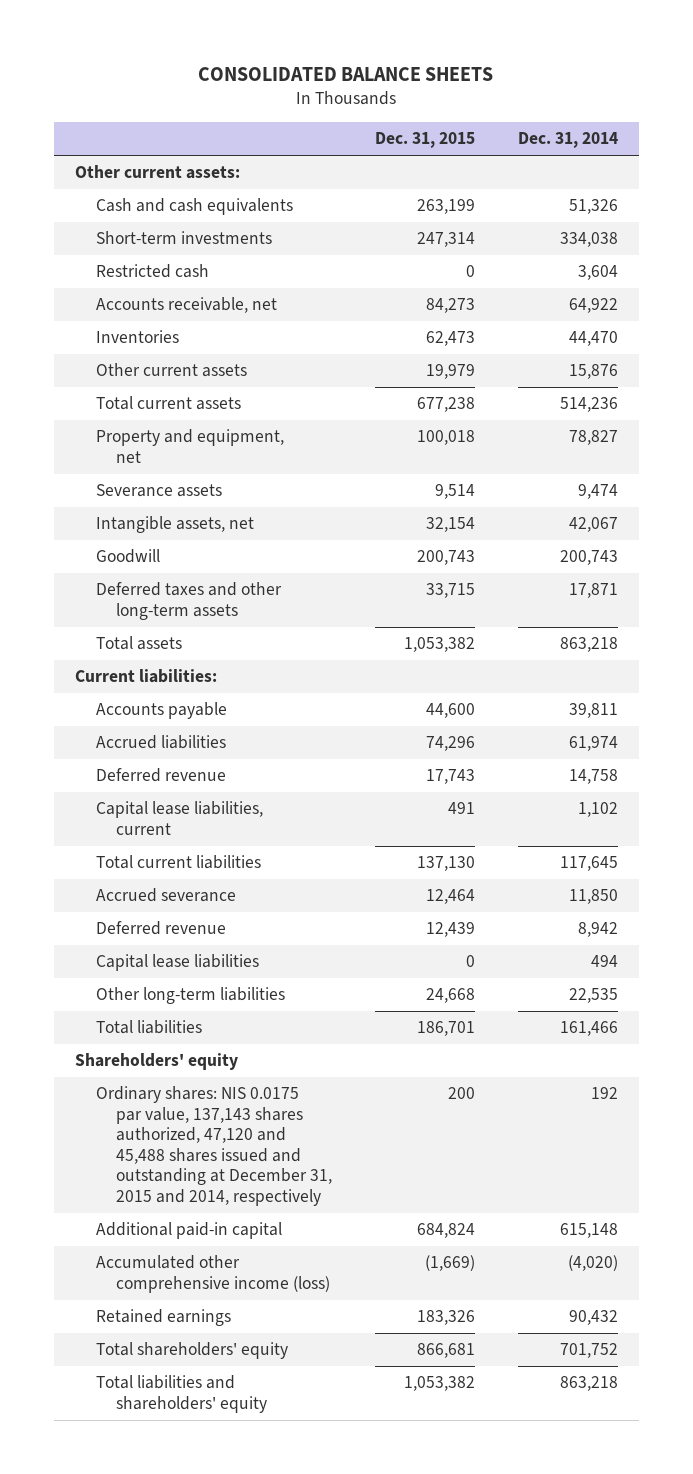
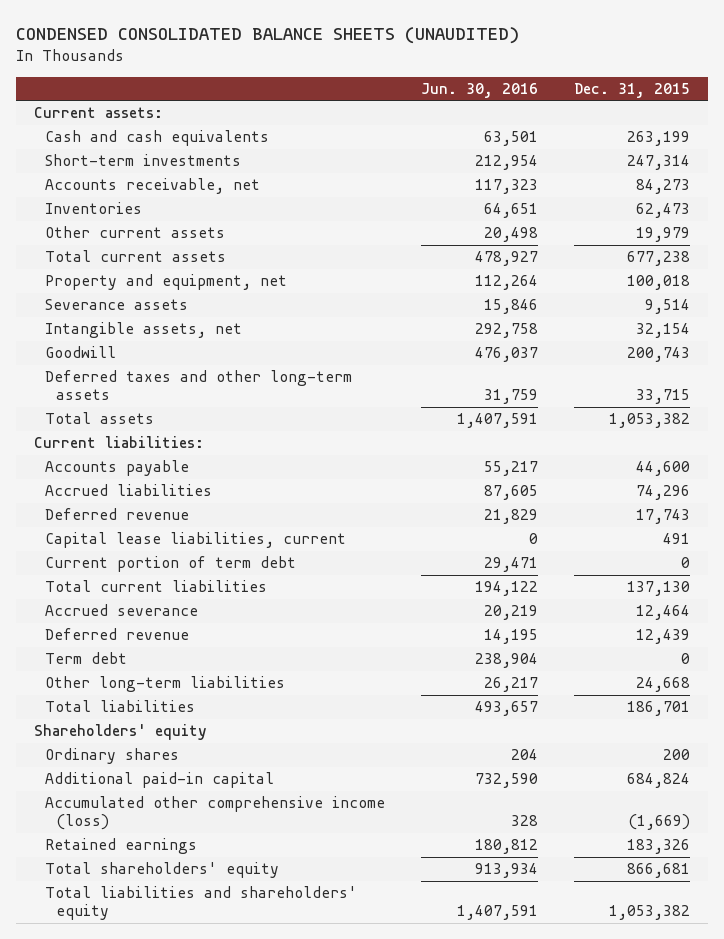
[198,66,494,81] CONSOLIDATED BALANCE SHEETS -> [15,26,519,44] CONDENSED CONSOLIDATED BALANCE SHEETS (UNAUDITED)
[517,132,618,149] Dec. 31, 2014 -> none
none -> [421,82,539,98] Jun. 30, 2016
[75,165,241,180] Other current assets: -> [33,107,163,119] Current assets:
[95,264,209,279] Restricted cash -> none
none -> [44,556,296,573] Current portion of term debt
[95,954,259,972] Capital lease liabilities -> none
none -> [44,652,127,665] Term debt
[95,1086,333,1206] Ordinary shares: NIS 0.0175 par value, 137,143 shares authorized, 47,120 and 45,488 shares issued and outstanding at December 31, 2015 and 2014, respectively -> [44,748,179,765] Ordinary shares

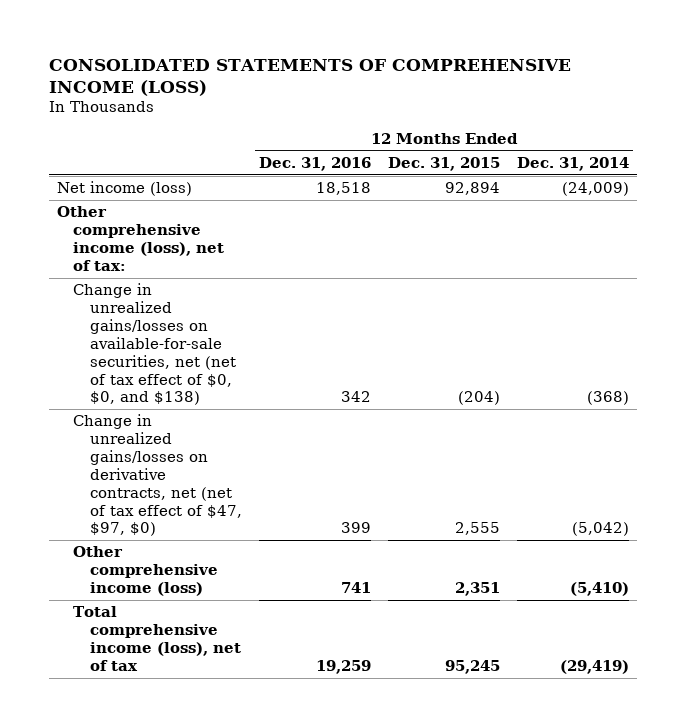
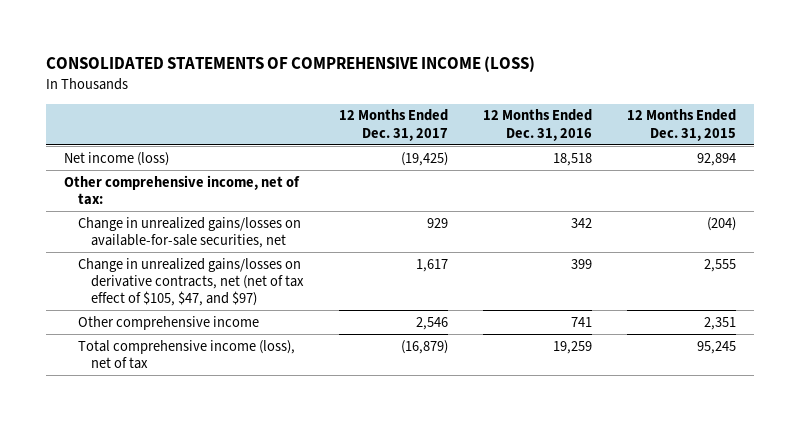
[516,156,629,171] Dec. 31, 2014 -> none
none -> [338,109,448,141] 12 Months Ended Dec. 31, 2017
[56,206,225,271] Other comprehensive income (loss), net of tax: -> [64,174,301,206] Other comprehensive income, net of tax:
[73,283,236,406] Change in unrealized gains/losses on available-for-sale securities, net (net of tax effect of $0, $0, and $138) -> [77,216,301,249] Change in unrealized gains/losses on available-for-sale securities, net
[73,414,242,537] Change in unrealized gains/losses on derivative contracts, net (net of tax effect of $47, $97, $0) -> [77,257,305,307] Change in unrealized gains/losses on derivative contracts, net (net of tax effect of $105, $47, and $97)
[73,546,218,596] Other comprehensive income (loss) -> [77,315,259,330] Other comprehensive income

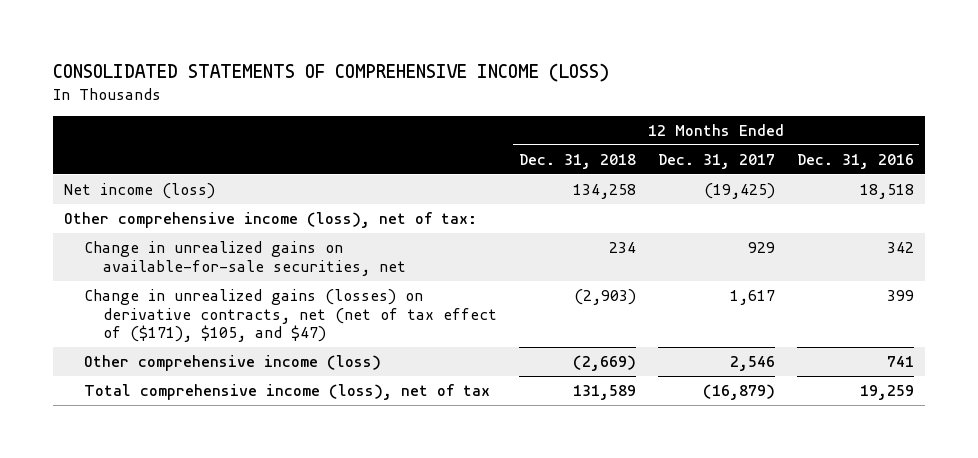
[627,109,737,141] 12 Months Ended Dec. 31, 2015 -> none
none -> [518,153,636,169] Dec. 31, 2018
[64,174,301,206] Other comprehensive income, net of tax: -> [64,212,478,229] Other comprehensive income (loss), net of tax:
[77,216,301,249] Change in unrealized gains/losses on available-for-sale securities, net -> [83,241,406,276] Change in unrealized gains on available-for-sale securities, net
[77,257,305,307] Change in unrealized gains/losses on derivative contracts, net (net of tax effect of $105, $47, and $97) -> [83,289,497,343] Change in unrealized gains (losses) on derivative contracts, net (net of tax effect of ($171), $105, and $47)
[77,315,259,330] Other comprehensive income -> [83,355,381,372] Other comprehensive income (loss)

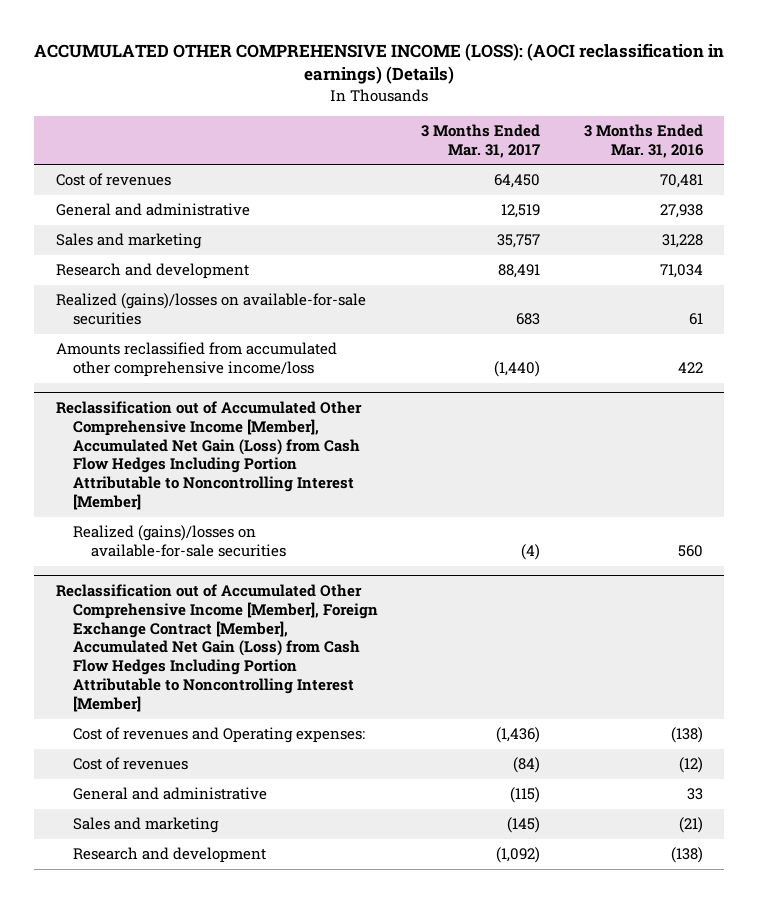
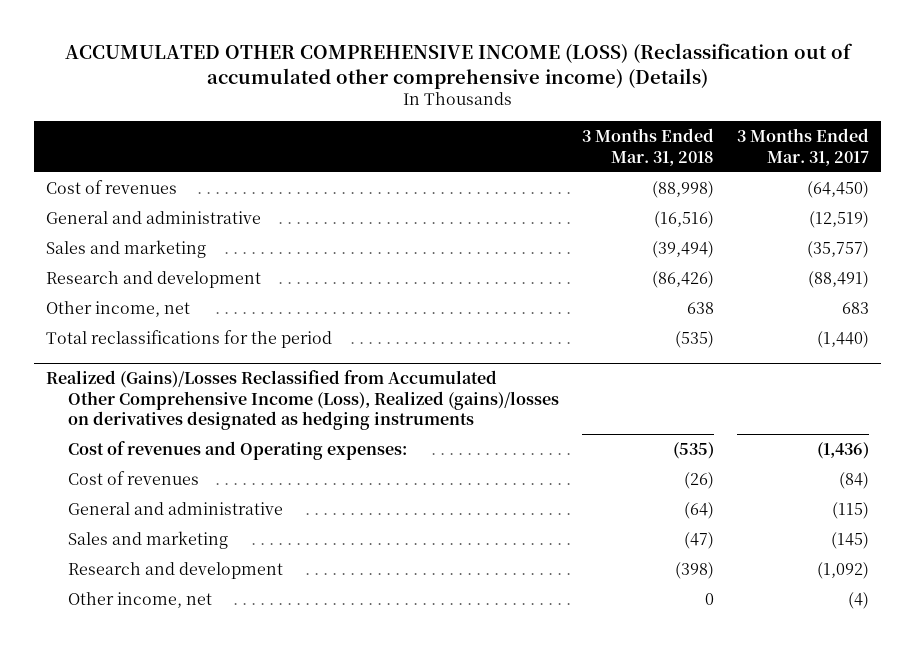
[34,43,725,85] ACCUMULATED OTHER COMPREHENSIVE INCOME (LOSS): (AOCI reclassification in earnings) (Details) -> [64,43,853,89] ACCUMULATED OTHER COMPREHENSIVE INCOME (LOSS) (Reclassification out of accumulated other comprehensive income) (Details)
[583,123,704,158] 3 Months Ended Mar. 31, 2016 -> none
none -> [582,128,715,166] 3 Months Ended Mar. 31, 2018
[55,400,362,511] Reclassification out of Accumulated Other Comprehensive Income [Member], Accumulated Net Gain (Loss) from Cash Flow Hedges Including Portion Attributable to Noncontrolling Interest [Member] -> none
[73,525,286,558] Realized (gains)/losses on available-for-sale securities -> none
[55,583,379,712] Reclassification out of Accumulated Other Comprehensive Income [Member], Foreign Exchange Contract [Member], Accumulated Net Gain (Loss) from Cash Flow Hedges Including Portion Attributable to Noncontrolling Interest [Member] -> none
[494,174,541,189] 64,450 -> [807,180,870,198] (64,450)
[501,204,541,219] 12,519 -> [809,210,870,228] (12,519)
[497,234,541,249] 35,757 -> [807,240,870,258] (35,757)
[498,264,541,279] 88,491 -> [808,270,870,288] (88,491)
[55,293,366,326] Realized (gains)/losses on available-for-sale securities -> [46,300,191,317] Other income, net
[55,342,337,378] Amounts reclassified from accumulated other comprehensive income/loss -> [46,329,333,348] Total reclassifications for the period
none -> [46,370,560,431] Realized (Gains)/Losses Reclassified from Accumulated Other Comprehensive Income (Loss), Realized (gains)/losses on derivatives designated as hedging instruments
none -> [68,591,213,608] Other income, net

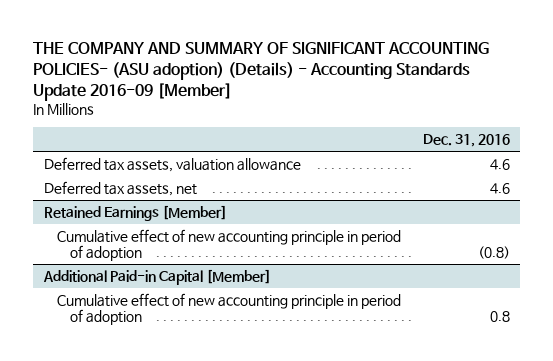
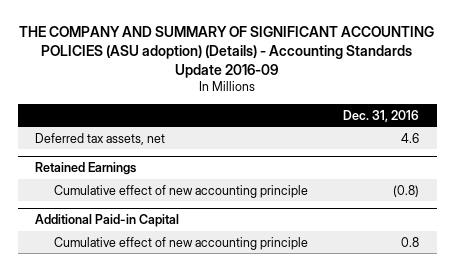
[32,41,489,101] THE COMPANY AND SUMMARY OF SIGNIFICANT ACCOUNTING POLICIES- (ASU adoption) (Details) - Accounting Standards Update 2016-09 [Member] -> [19,25,435,78] THE COMPANY AND SUMMARY OF SIGNIFICANT ACCOUNTING POLICIES (ASU adoption) (Details) - Accounting Standards Update 2016-09
[43,156,301,172] Deferred tax assets, valuation allowance -> none
[43,204,227,221] Retained Earnings [Member] -> [35,162,137,176] Retained Earnings
[56,228,401,262] Cumulative effect of new accounting principle in period of adoption -> [53,184,308,198] Cumulative effect of new accounting principle
[42,268,271,285] Additional Paid-in Capital [Member] -> [35,214,180,228] Additional Paid-in Capital
[56,292,401,326] Cumulative effect of new accounting principle in period of adoption -> [53,236,308,250] Cumulative effect of new accounting principle

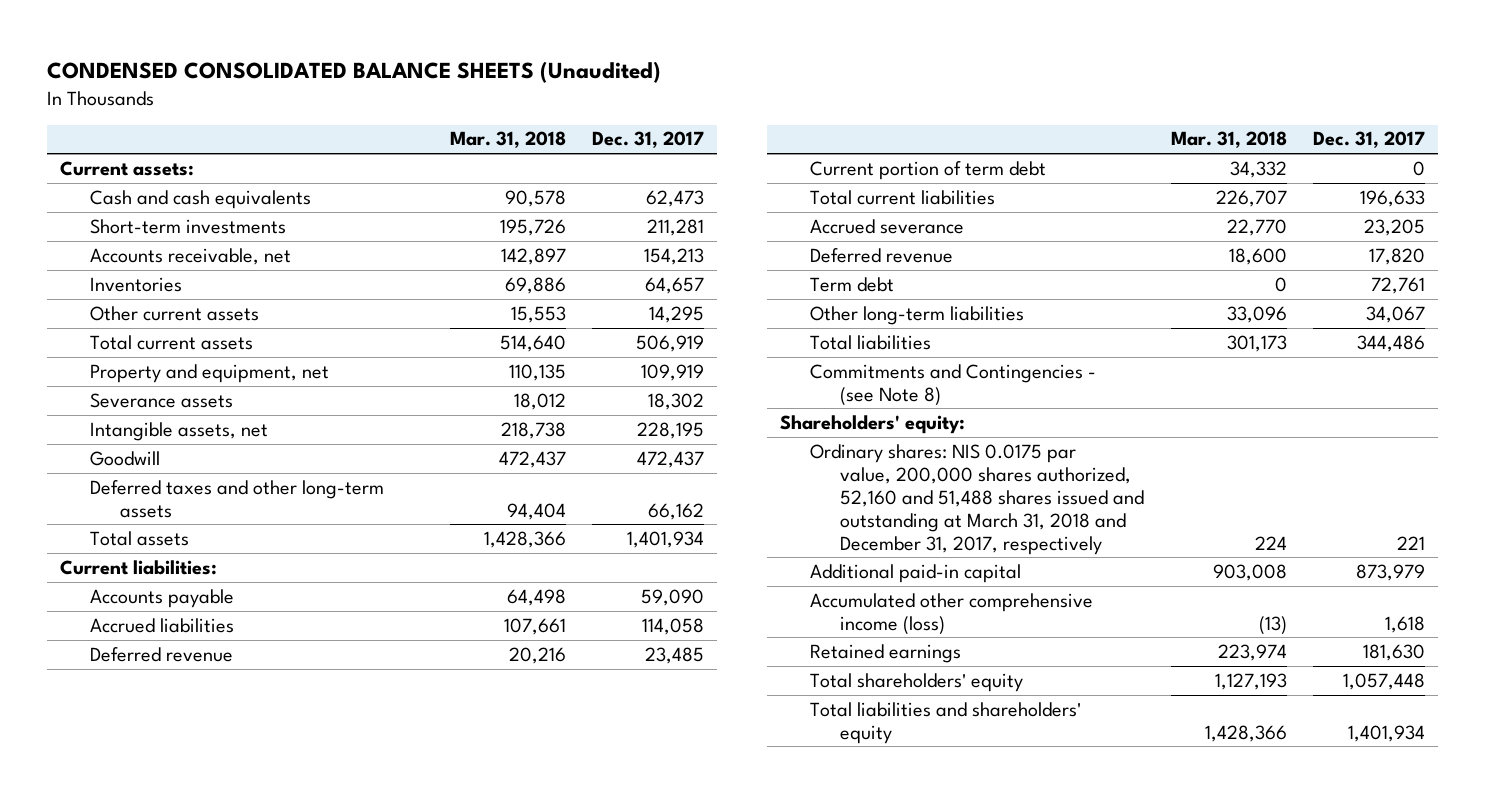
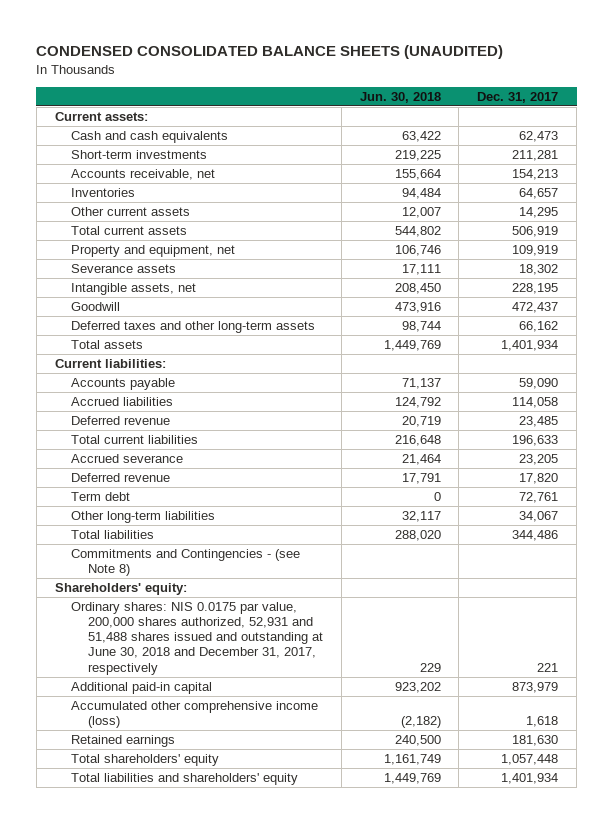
[46,60,661,83] CONDENSED CONSOLIDATED BALANCE SHEETS (Unaudited) -> [36,45,504,60] CONDENSED CONSOLIDATED BALANCE SHEETS (UNAUDITED)
[450,131,567,149] Mar. 31, 2018 -> none
none -> [359,91,441,103] Jun. 30, 2018
[810,160,1047,180] Current portion of term debt -> none
[810,443,1145,555] Ordinary shares: NIS 0.0175 par value, 200,000 shares authorized, 52,160 and 51,488 shares issued and outstanding at March 31, 2018 and December 31, 2017, respectively -> [71,601,323,675] Ordinary shares: NIS 0.0175 par value, 200,000 shares authorized, 52,931 and 51,488 shares issued and outstanding at June 30, 2018 and December 31, 2017, respectively

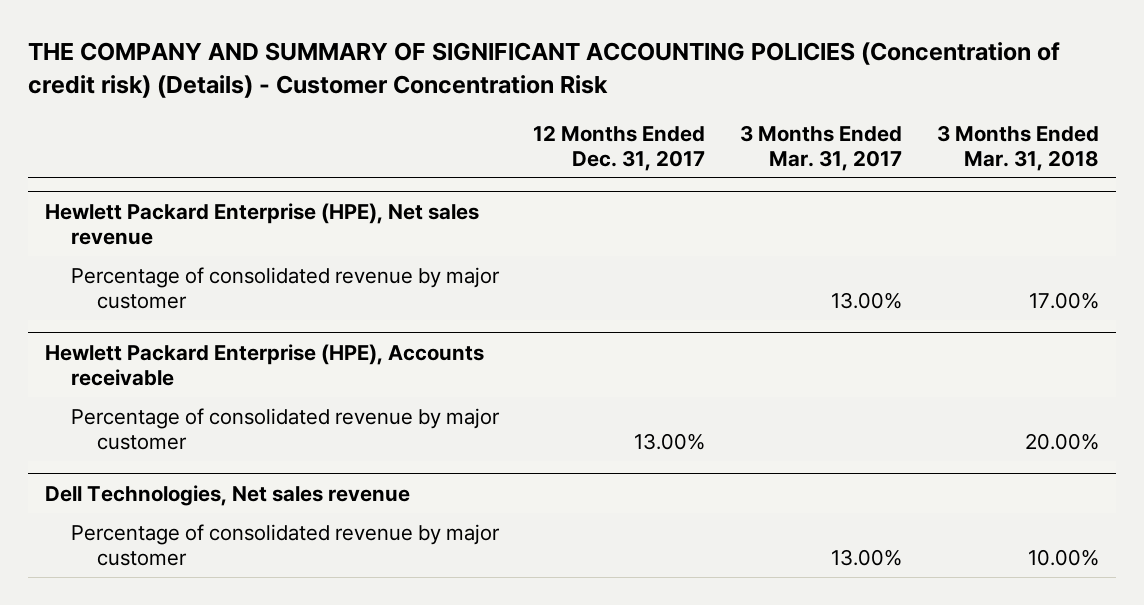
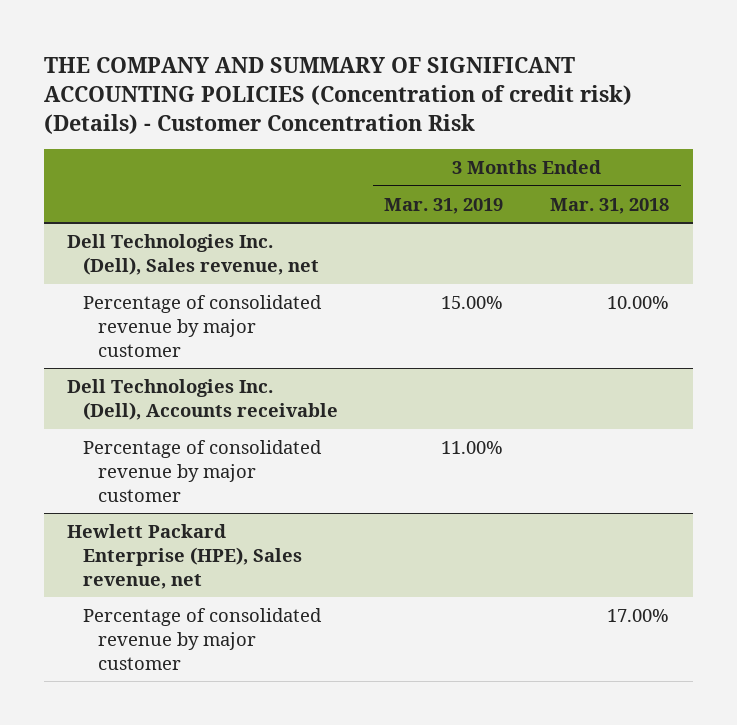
[533,124,706,171] 12 Months Ended Dec. 31, 2017 -> none
[740,124,903,171] 3 Months Ended Mar. 31, 2017 -> none
none -> [384,197,504,214] Mar. 31, 2019
[44,202,479,246] Hewlett Packard Enterprise (HPE), Net sales revenue -> none
[70,266,500,310] Percentage of consolidated revenue by major customer -> none
[44,343,484,387] Hewlett Packard Enterprise (HPE), Accounts receivable -> none
[70,407,500,451] Percentage of consolidated revenue by major customer -> none
[44,484,410,506] Dell Technologies, Net sales revenue -> [67,234,319,275] Dell Technologies Inc. (Dell), Sales revenue, net
none -> [67,379,338,420] Dell Technologies Inc. (Dell), Accounts receivable
none -> [82,440,322,502] Percentage of consolidated revenue by major customer
none -> [67,524,302,589] Hewlett Packard Enterprise (HPE), Sales revenue, net
none -> [82,608,322,670] Percentage of consolidated revenue by major customer

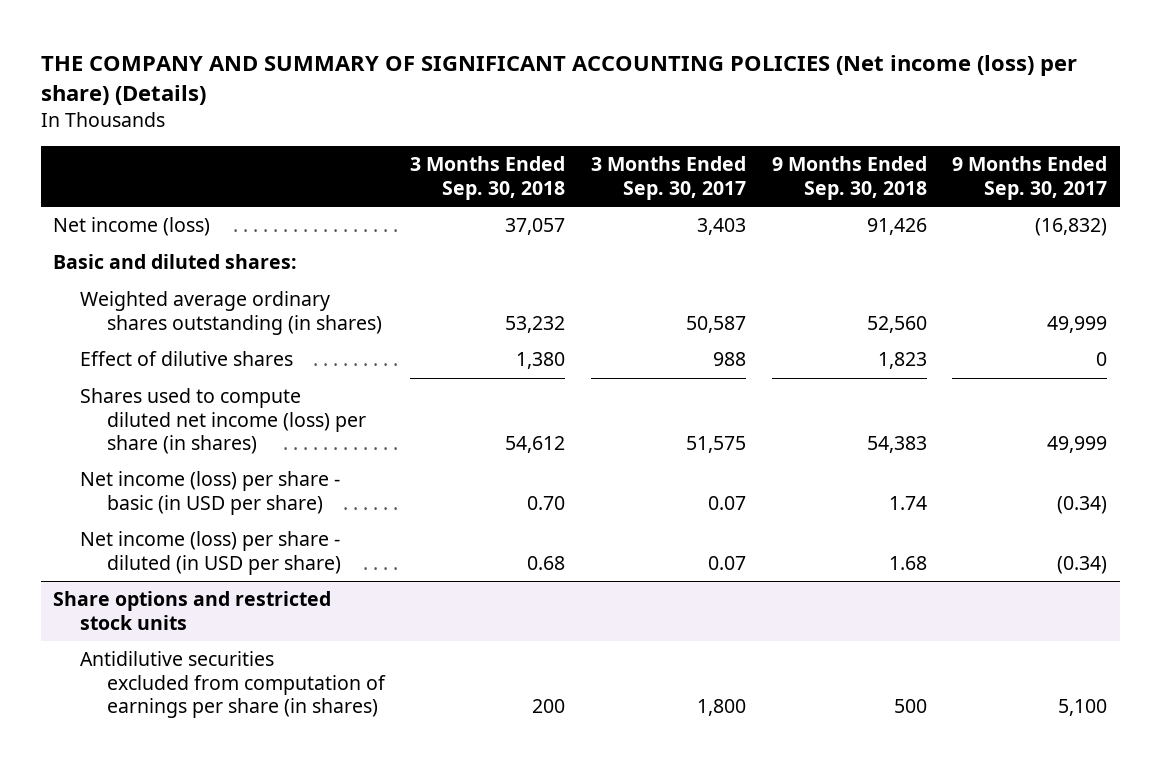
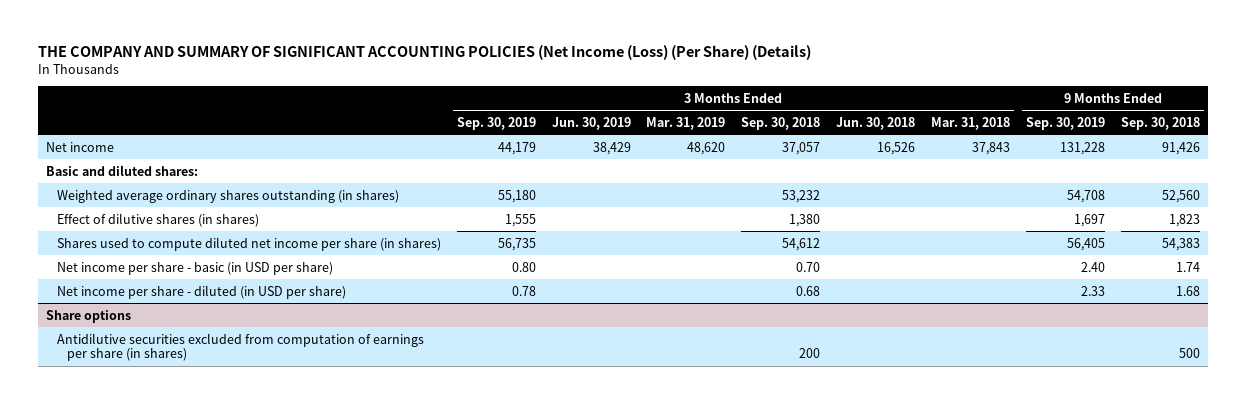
[40,54,1077,105] THE COMPANY AND SUMMARY OF SIGNIFICANT ACCOUNTING POLICIES (Net income (loss) per share) (Details) -> [37,45,811,61] THE COMPANY AND SUMMARY OF SIGNIFICANT ACCOUNTING POLICIES (Net Income (Loss) (Per Share) (Details)
[591,156,747,200] 3 Months Ended Sep. 30, 2017 -> none
[952,156,1108,200] 9 Months Ended Sep. 30, 2017 -> none
none -> [456,116,536,130] Sep. 30, 2019
none -> [551,116,631,130] Jun. 30, 2019
none -> [646,116,726,130] Mar. 31, 2019
none -> [836,116,916,130] Jun. 30, 2018
none -> [931,116,1011,130] Mar. 31, 2018
none -> [1026,116,1106,130] Sep. 30, 2019
[53,217,211,237] Net income (loss) -> [45,141,114,152] Net income
[80,351,294,367] Effect of dilutive shares -> [56,212,259,227] Effect of dilutive shares (in shares)
[80,388,366,454] Shares used to compute diluted net income (loss) per share (in shares) -> [56,236,441,251] Shares used to compute diluted net income per share (in shares)
[80,471,341,515] Net income (loss) per share - basic (in USD per share) -> [56,261,333,275] Net income per share - basic (in USD per share)
[80,531,341,575] Net income (loss) per share - diluted (in USD per share) -> [56,284,346,299] Net income per share - diluted (in USD per share)
[53,591,332,630] Share options and restricted stock units -> [45,309,131,323] Share options

